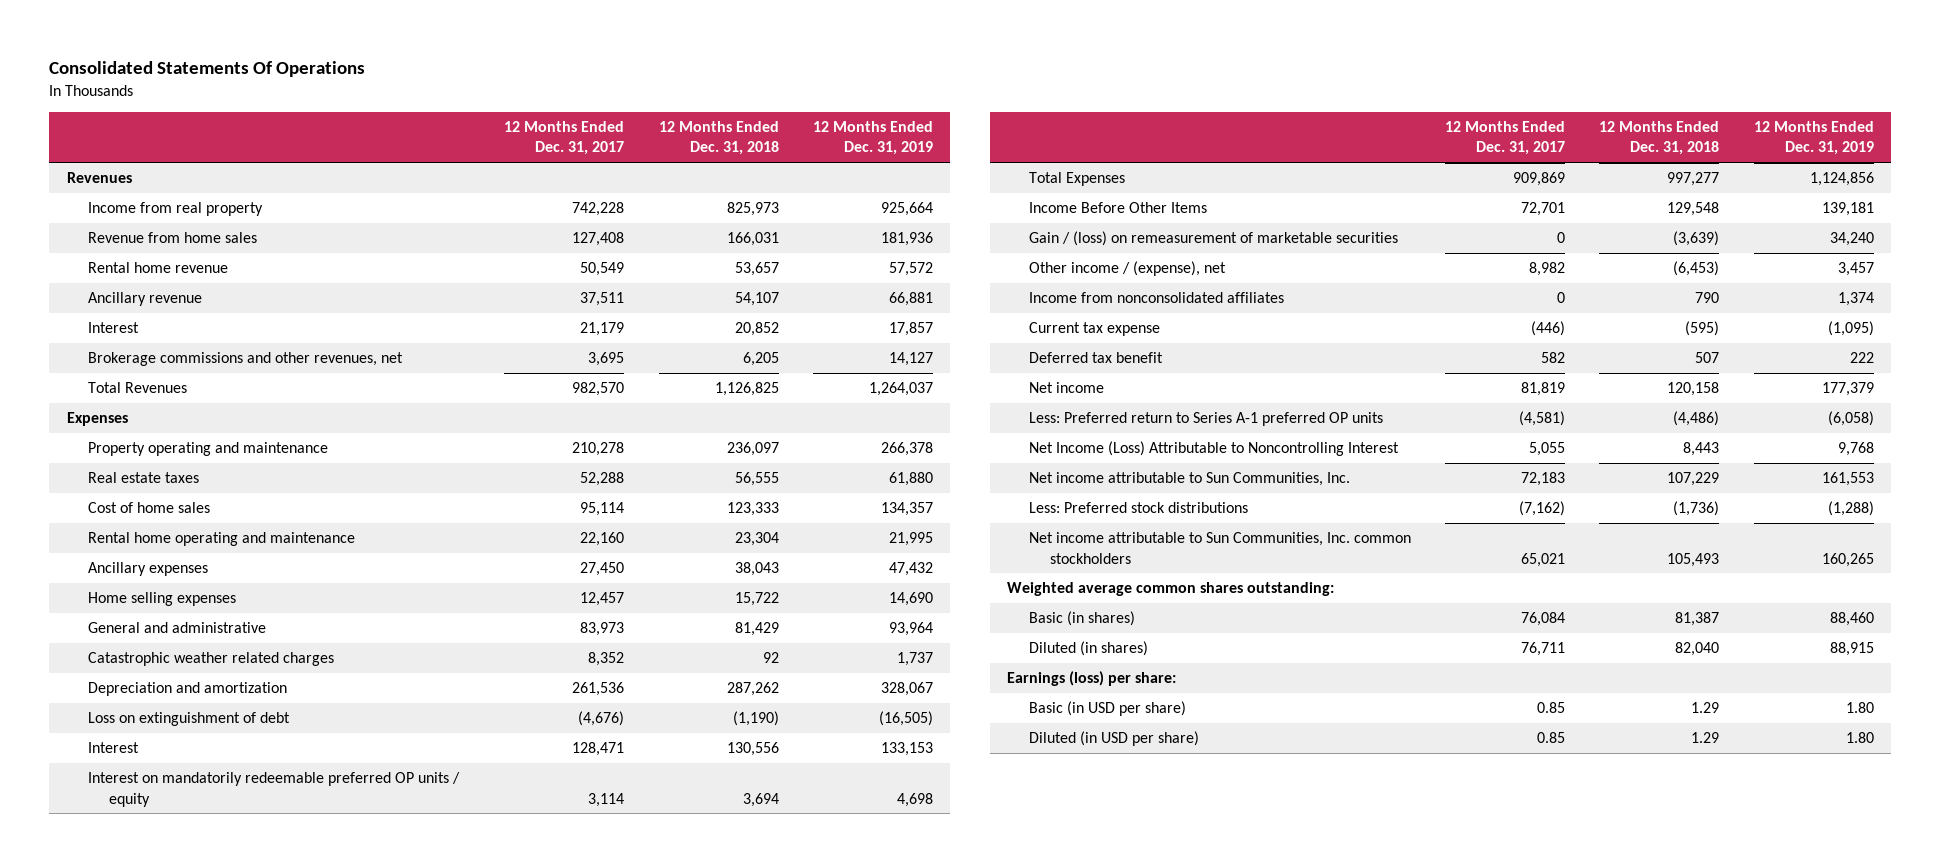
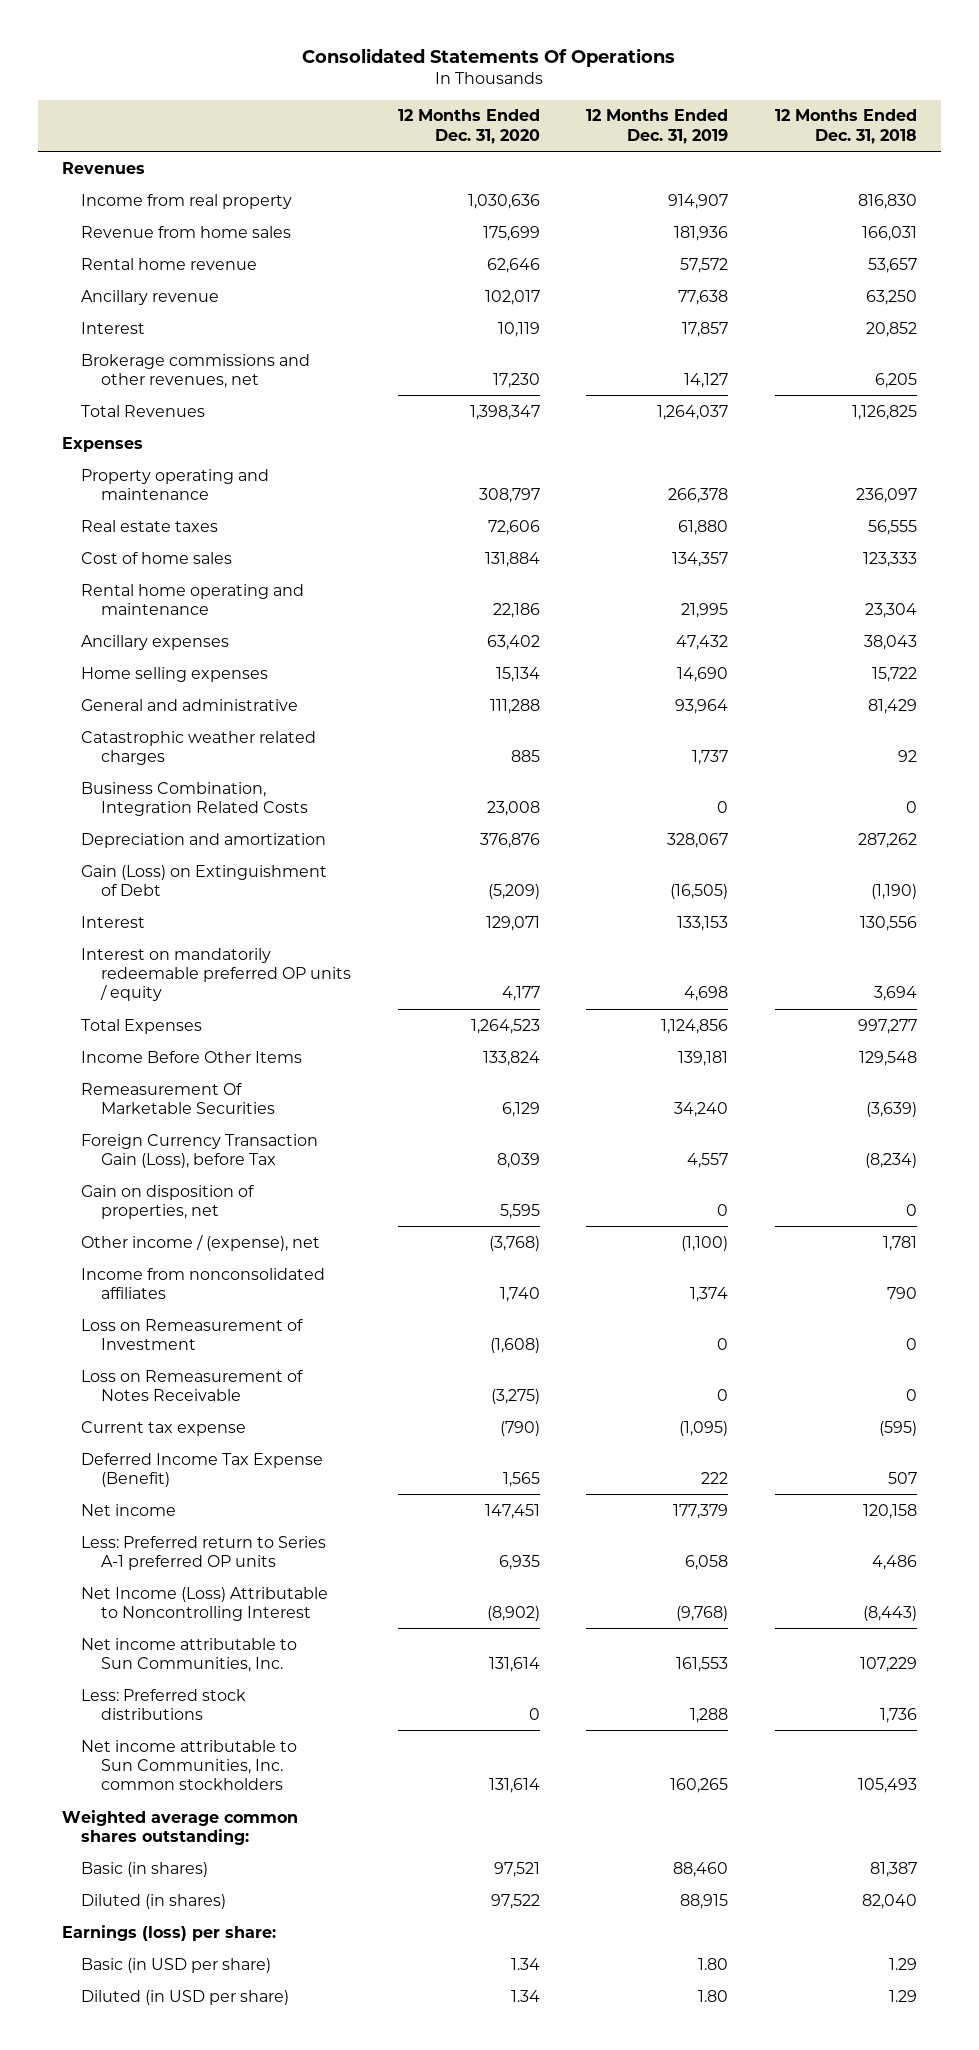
[504,121,625,156] 12 Months Ended Dec. 31, 2017 -> none
none -> [397,109,540,144] 12 Months Ended Dec. 31, 2020
[726,202,779,217] 825,973 -> [858,193,918,209] 816,830
[880,202,933,217] 925,664 -> [668,193,729,209] 914,907
[734,292,779,307] 54,107 -> [866,289,918,305] 63,250
[888,292,933,307] 66,881 -> [678,289,729,305] 77,638
none -> [81,781,309,816] Business Combination, Integration Related Costs
[87,712,290,727] Loss on extinguishment of debt -> [81,864,328,896] Gain (Loss) on Extinguishment of Debt
[1028,231,1398,247] Gain / (loss) on remeasurement of marketable securities -> [81,1082,276,1114] Remeasurement Of Marketable Securities
none -> [81,1133,319,1168] Foreign Currency Transaction Gain (Loss), before Tax
none -> [81,1184,255,1219] Gain on disposition of properties, net
[1673,261,1720,277] (6,453) -> [883,1235,918,1251] 1,781
[1837,262,1874,277] 3,457 -> [681,1235,729,1251] (1,100)
none -> [81,1318,304,1350] Loss on Remeasurement of Investment
none -> [81,1369,304,1401] Loss on Remeasurement of Notes Receivable
[1028,352,1163,364] Deferred tax benefit -> [81,1452,324,1487] Deferred Income Tax Expense (Benefit)
[1673,411,1720,427] (4,486) -> [872,1554,918,1570] 4,486
[1827,411,1874,427] (6,058) -> [685,1554,729,1570] 6,058
[1683,442,1720,457] 8,443 -> [863,1605,918,1621] (8,443)
[1837,442,1874,457] 9,768 -> [676,1605,729,1621] (9,768)
[1673,501,1720,517] (1,736) -> [880,1707,918,1723] 1,736
[1827,501,1874,517] (1,288) -> [690,1707,729,1723] 1,288

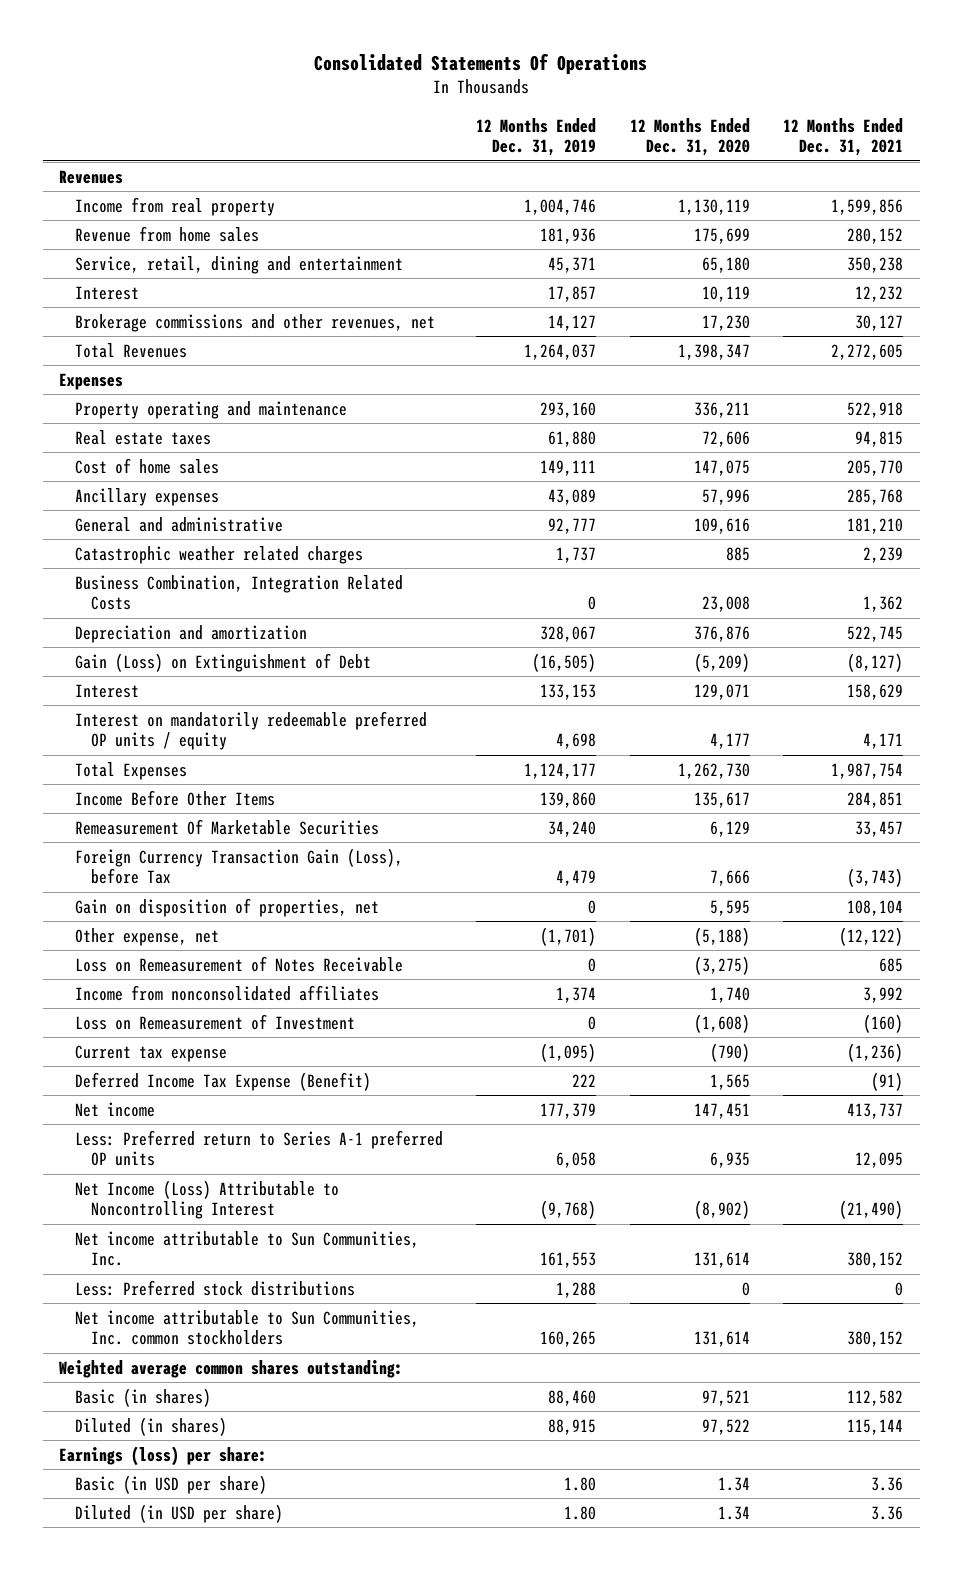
[775,109,918,144] 12 Months Ended Dec. 31, 2018 -> none
none -> [783,117,904,157] 12 Months Ended Dec. 31, 2021
[467,193,540,209] 1,030,636 -> [677,198,750,215] 1,130,119
[668,193,729,209] 914,907 -> [524,198,597,215] 1,004,746
[81,257,258,270] Rental home revenue -> none
[81,289,220,305] Ancillary revenue -> none
none -> [74,255,403,274] Service, retail, dining and entertainment
[478,487,540,503] 308,797 -> [693,401,750,418] 336,211
[668,487,729,503] 266,378 -> [540,401,597,418] 293,160
[81,583,305,615] Rental home operating and maintenance -> none
[81,666,269,682] Home selling expenses -> none
[484,551,540,567] 131,884 -> [693,459,750,476] 147,075
[672,551,729,567] 134,357 -> [540,459,597,476] 149,111
[486,634,540,650] 63,402 -> [701,488,750,505] 57,996
[676,634,729,650] 47,432 -> [548,488,597,505] 43,089
[489,698,540,714] 111,288 -> [693,517,750,534] 109,616
[675,698,729,714] 93,964 -> [548,517,597,534] 92,777
[470,1018,540,1034] 1,264,523 -> [677,762,750,779] 1,262,730
[661,1018,729,1034] 1,124,856 -> [524,762,597,779] 1,124,177
[482,1050,540,1066] 133,824 -> [693,791,750,808] 135,617
[678,1050,729,1066] 139,181 -> [540,791,597,808] 139,860
[496,1152,540,1168] 8,039 -> [709,870,750,887] 7,666
[687,1152,729,1168] 4,557 -> [556,870,597,887] 4,479
[81,1233,321,1251] Other income / (expense), net -> [74,927,219,946] Other expense, net
[488,1235,540,1251] (3,768) -> [693,926,750,946] (5,188)
[681,1235,729,1251] (1,100) -> [540,926,597,946] (1,701)
[81,1369,304,1401] Loss on Remeasurement of Notes Receivable -> [74,955,403,972] Loss on Remeasurement of Notes Receivable

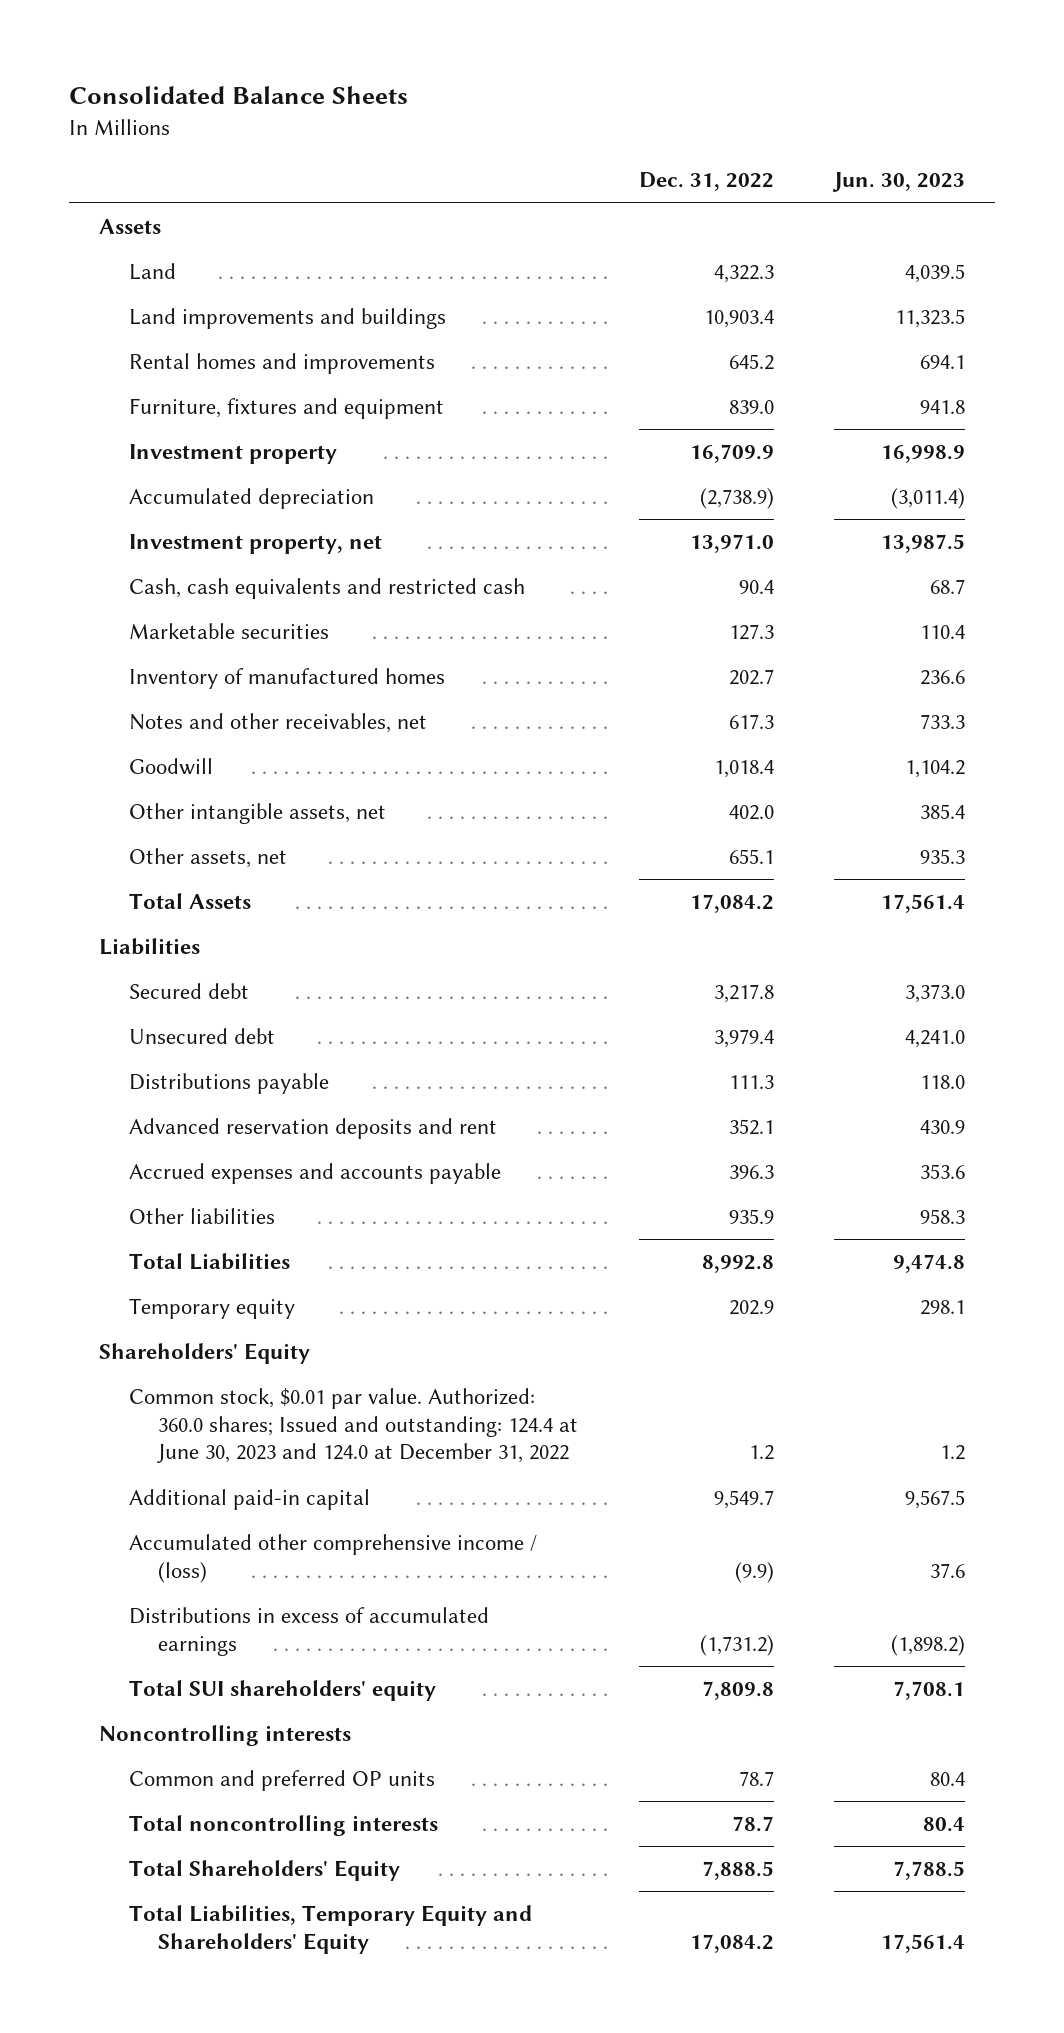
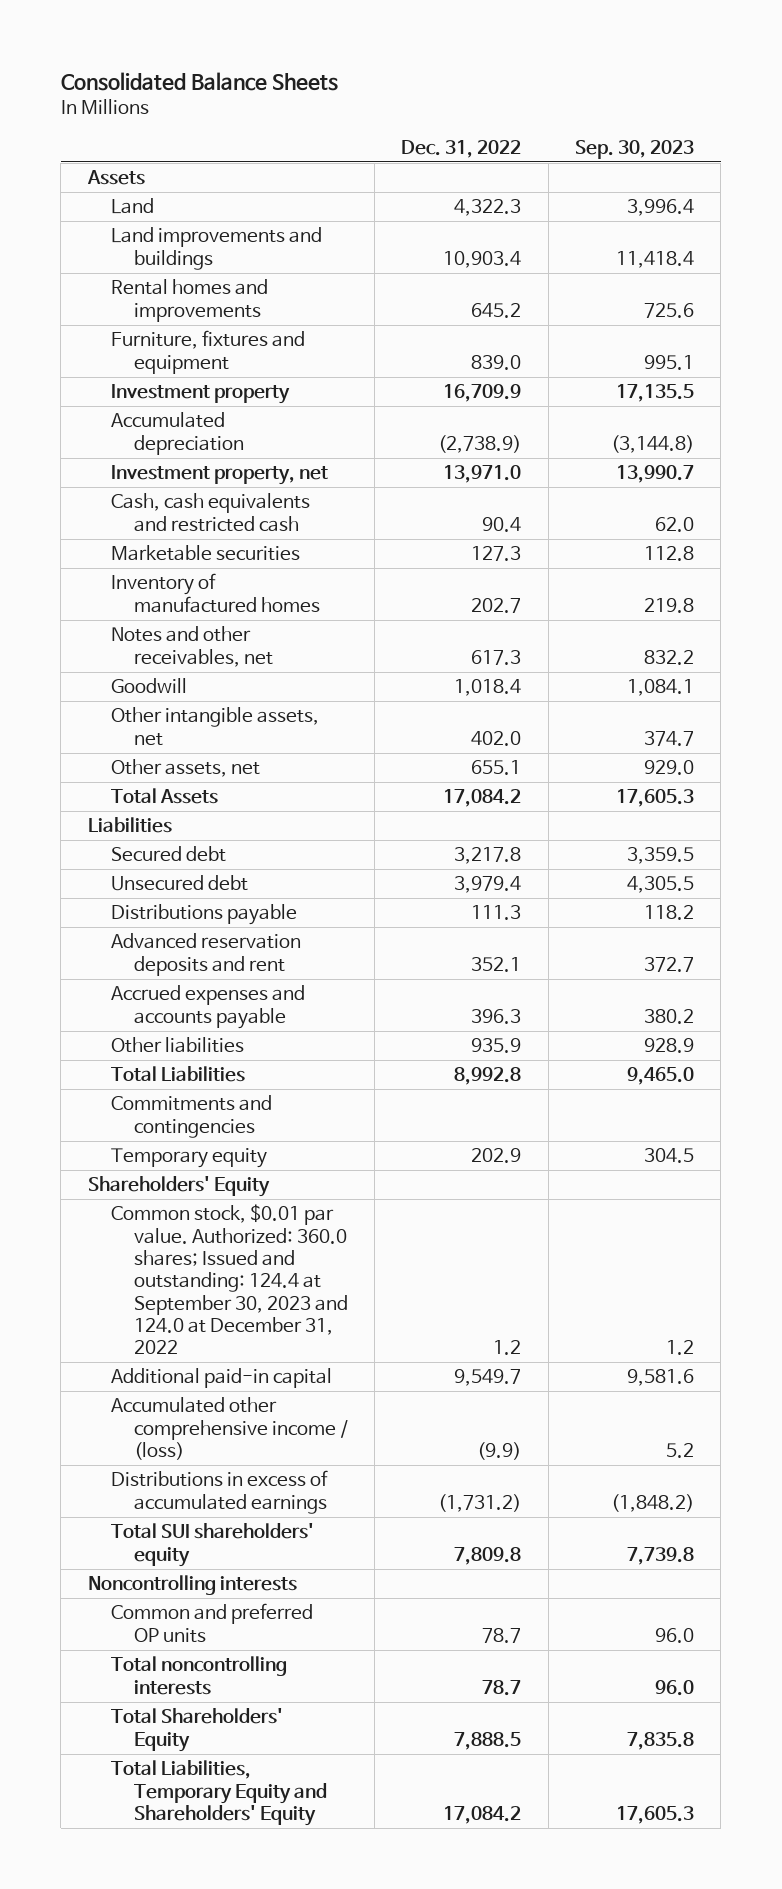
[832,172,966,193] Jun. 30, 2023 -> none
none -> [574,139,694,159] Sep. 30, 2023
none -> [110,1095,272,1138] Commitments and contingencies
[128,1387,579,1464] Common stock, $0.01 par value. Authorized: 360.0 shares; Issued and outstanding: 124.4 at June 30, 2023 and 124.0 at December 31, 2022 -> [110,1204,348,1355] Common stock, $0.01 par value. Authorized: 360.0 shares; Issued and outstanding: 124.4 at September 30, 2023 and 124.0 at December 31, 2022

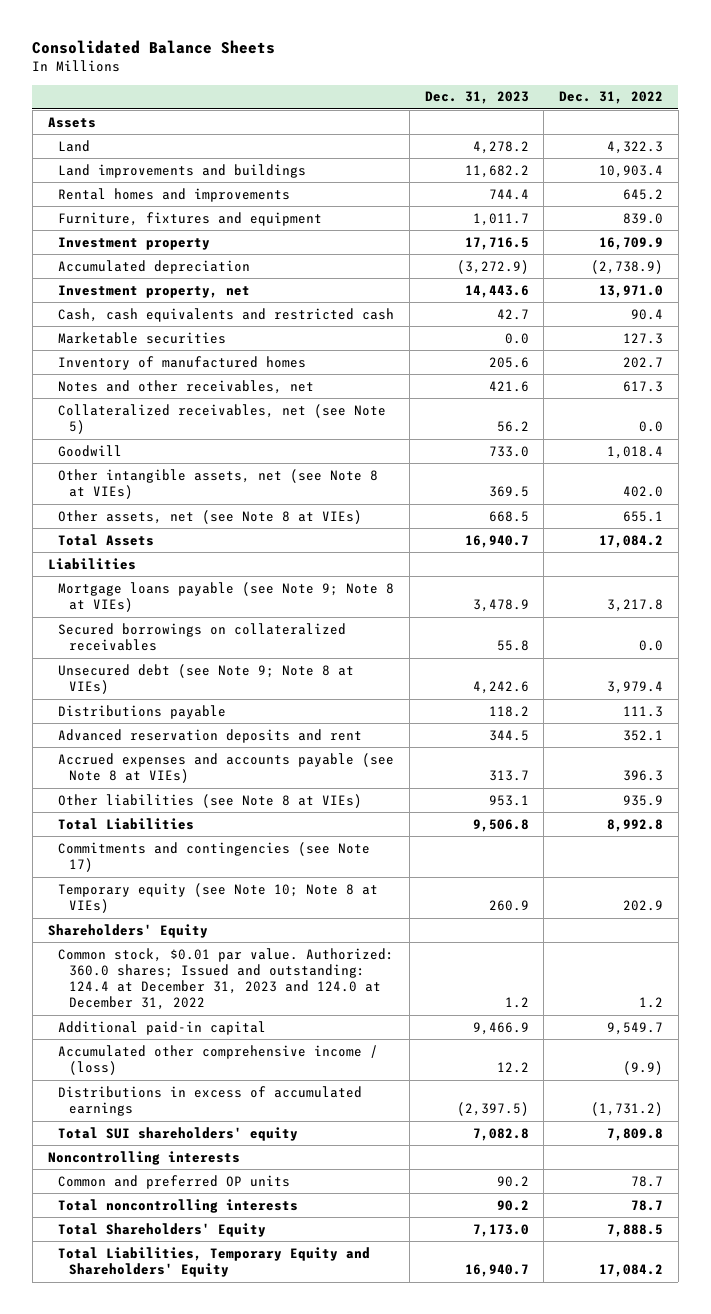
[574,139,694,159] Sep. 30, 2023 -> none
none -> [424,91,529,105] Dec. 31, 2023
none -> [58,403,387,435] Collateralized receivables, net (see Note 5)
[110,707,319,746] Other intangible assets, net -> [58,468,379,500] Other intangible assets, net (see Note 8 at VIEs)
[110,759,260,778] Other assets, net -> [58,509,363,524] Other assets, net (see Note 8 at VIEs)
[110,846,226,863] Secured debt -> [58,581,395,613] Mortgage loans payable (see Note 9; Note 8 at VIEs)
none -> [58,622,347,652] Secured borrowings on collateralized receivables
[110,875,248,892] Unsecured debt -> [58,663,355,695] Unsecured debt (see Note 9; Note 8 at VIEs)
[110,985,305,1029] Accrued expenses and accounts payable -> [58,752,395,784] Accrued expenses and accounts payable (see Note 8 at VIEs)
[110,1037,244,1054] Other liabilities -> [58,793,363,808] Other liabilities (see Note 8 at VIEs)
[110,1095,272,1138] Commitments and contingencies -> [58,841,371,873] Commitments and contingencies (see Note 17)
[110,1148,267,1169] Temporary equity -> [58,882,379,914] Temporary equity (see Note 10; Note 8 at VIEs)
[110,1204,348,1355] Common stock, $0.01 par value. Authorized: 360.0 shares; Issued and outstanding: 124.4 at September 30, 2023 and 124.0 at December 31, 2022 -> [58,947,395,1011] Common stock, $0.01 par value. Authorized: 360.0 shares; Issued and outstanding: 124.4 at December 31, 2023 and 124.0 at December 31, 2022

